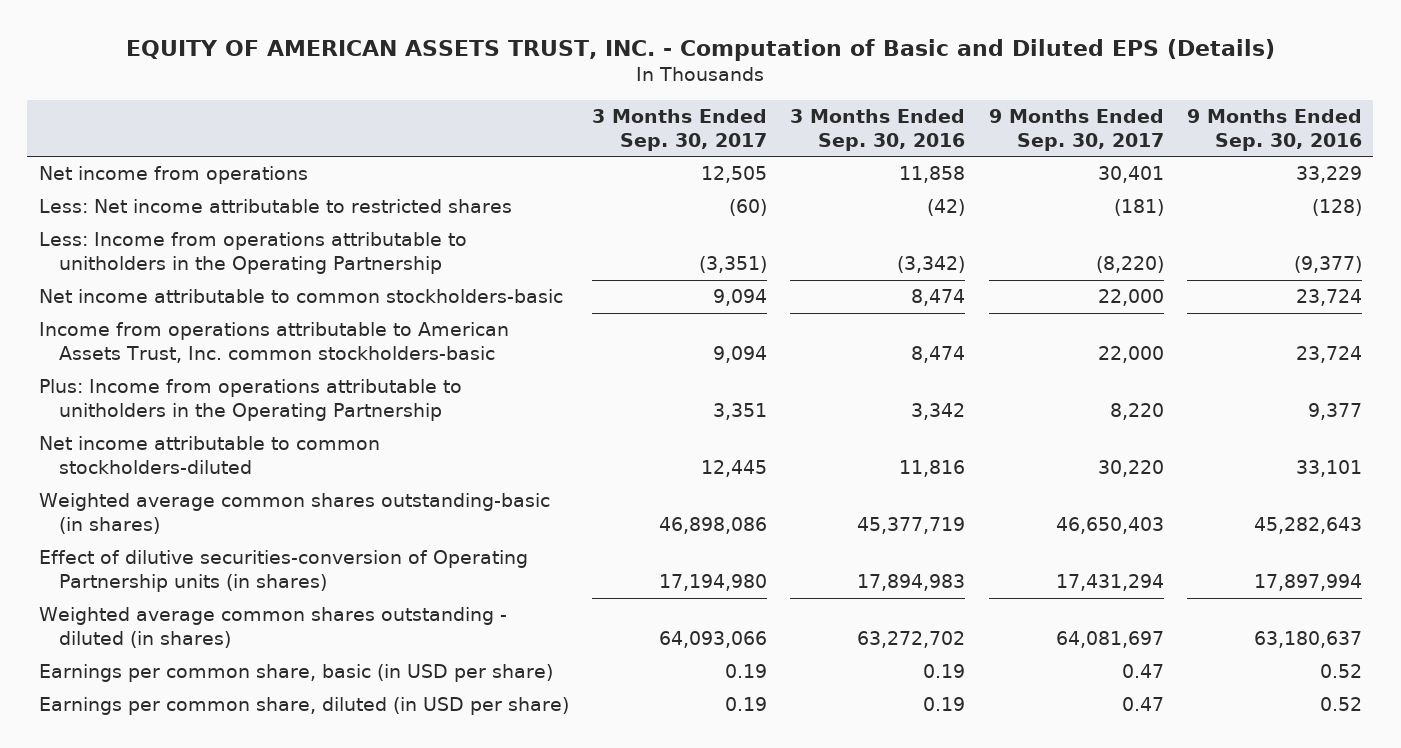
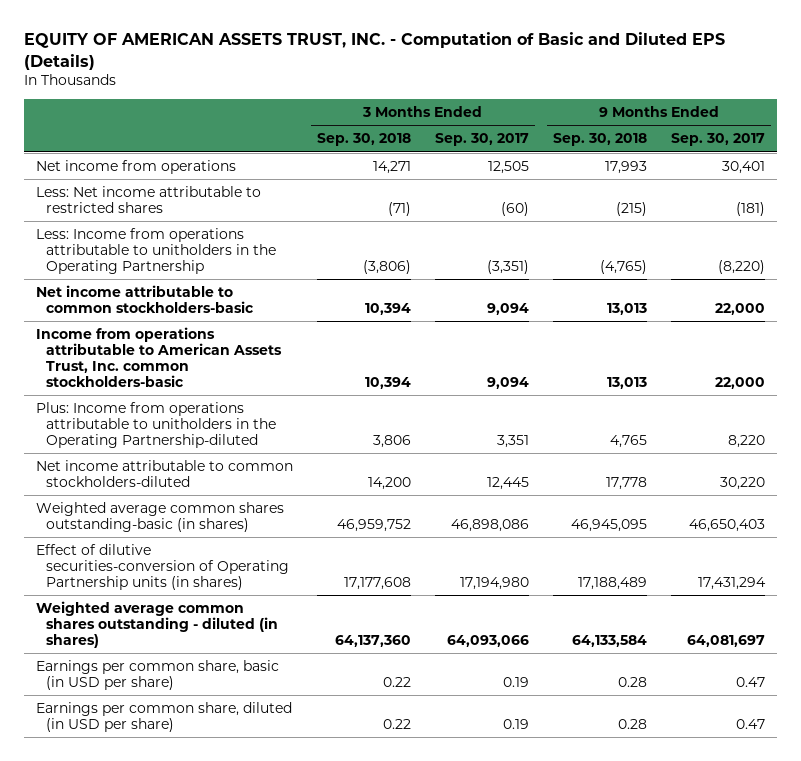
[790,109,966,151] 3 Months Ended Sep. 30, 2016 -> none
[1186,109,1362,151] 9 Months Ended Sep. 30, 2016 -> none
none -> [316,133,411,147] Sep. 30, 2018
none -> [552,133,647,147] Sep. 30, 2018
[38,379,462,421] Plus: Income from operations attributable to unitholders in the Operating Partnership -> [35,401,276,449] Plus: Income from operations attributable to unitholders in the Operating Partnership-diluted

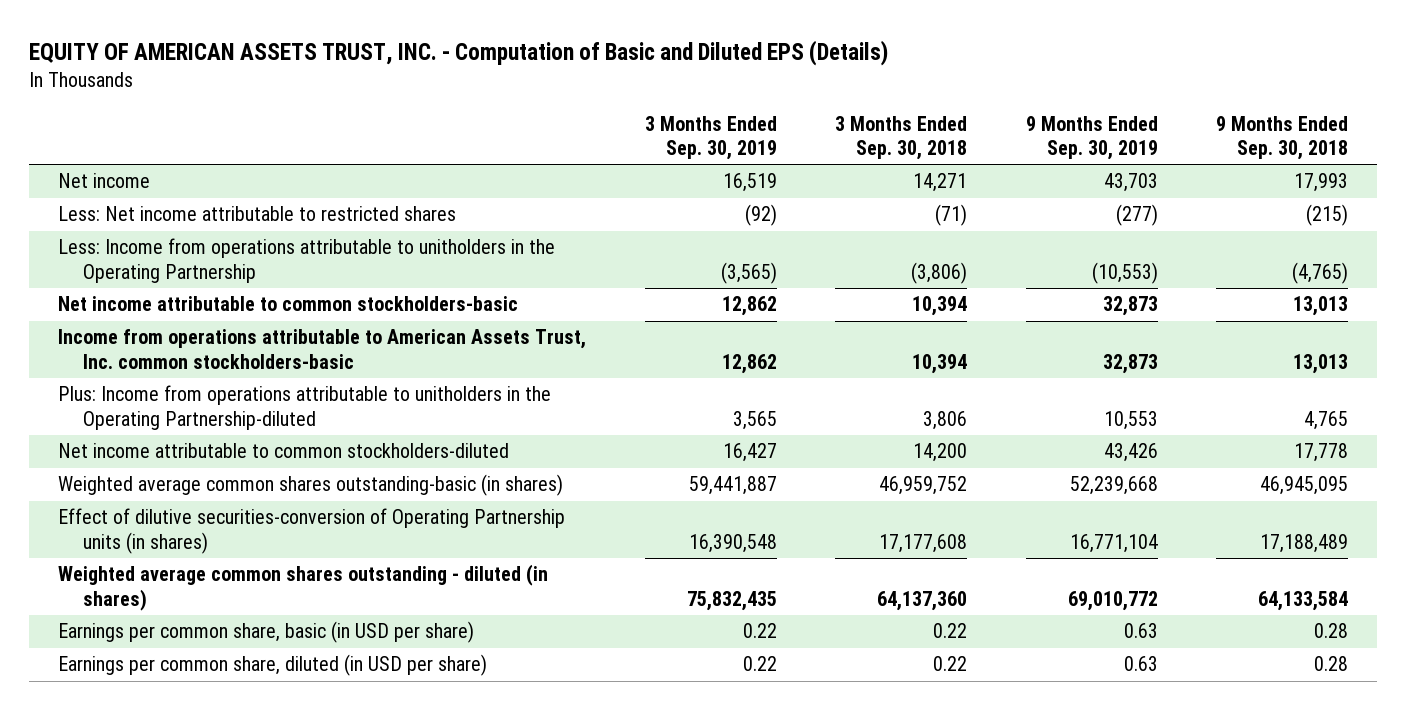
[434,133,529,147] Sep. 30, 2017 -> none
[670,133,765,147] Sep. 30, 2017 -> none
none -> [644,115,777,161] 3 Months Ended Sep. 30, 2019
none -> [1025,115,1158,161] 9 Months Ended Sep. 30, 2019
[35,159,236,174] Net income from operations -> [58,173,151,189] Net income

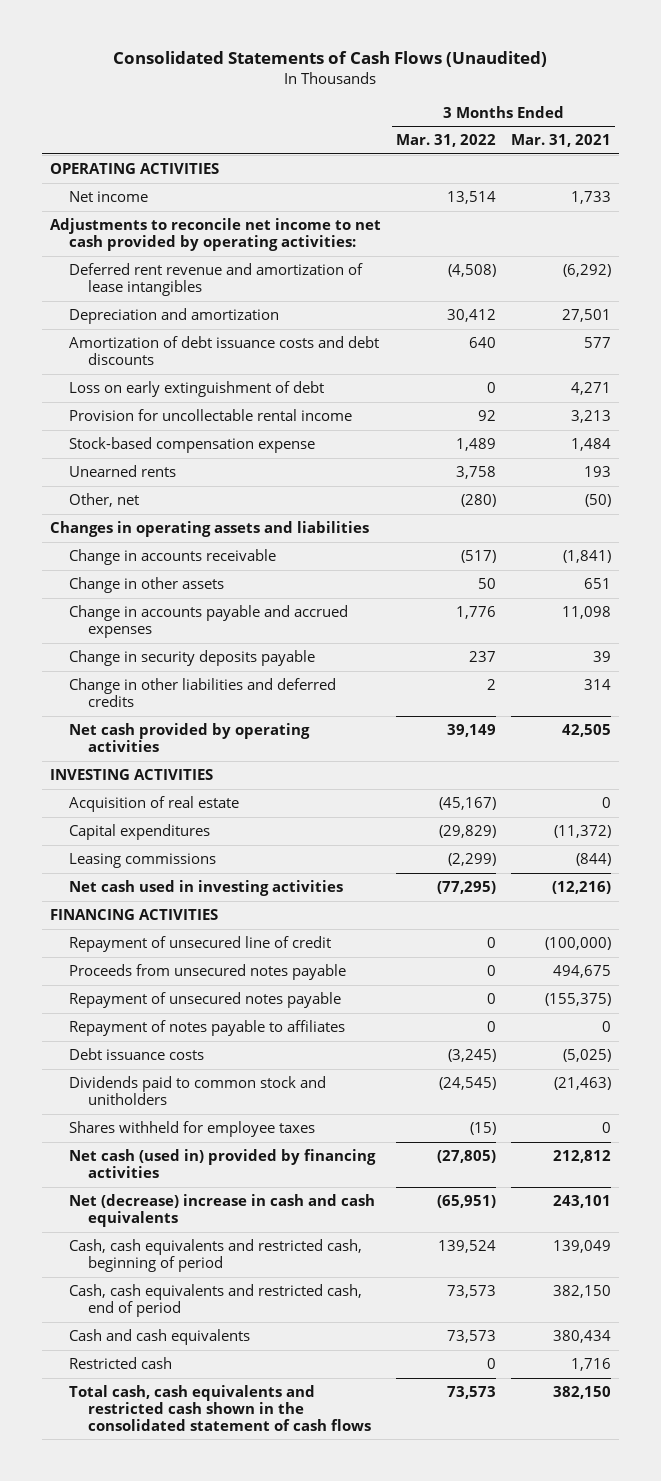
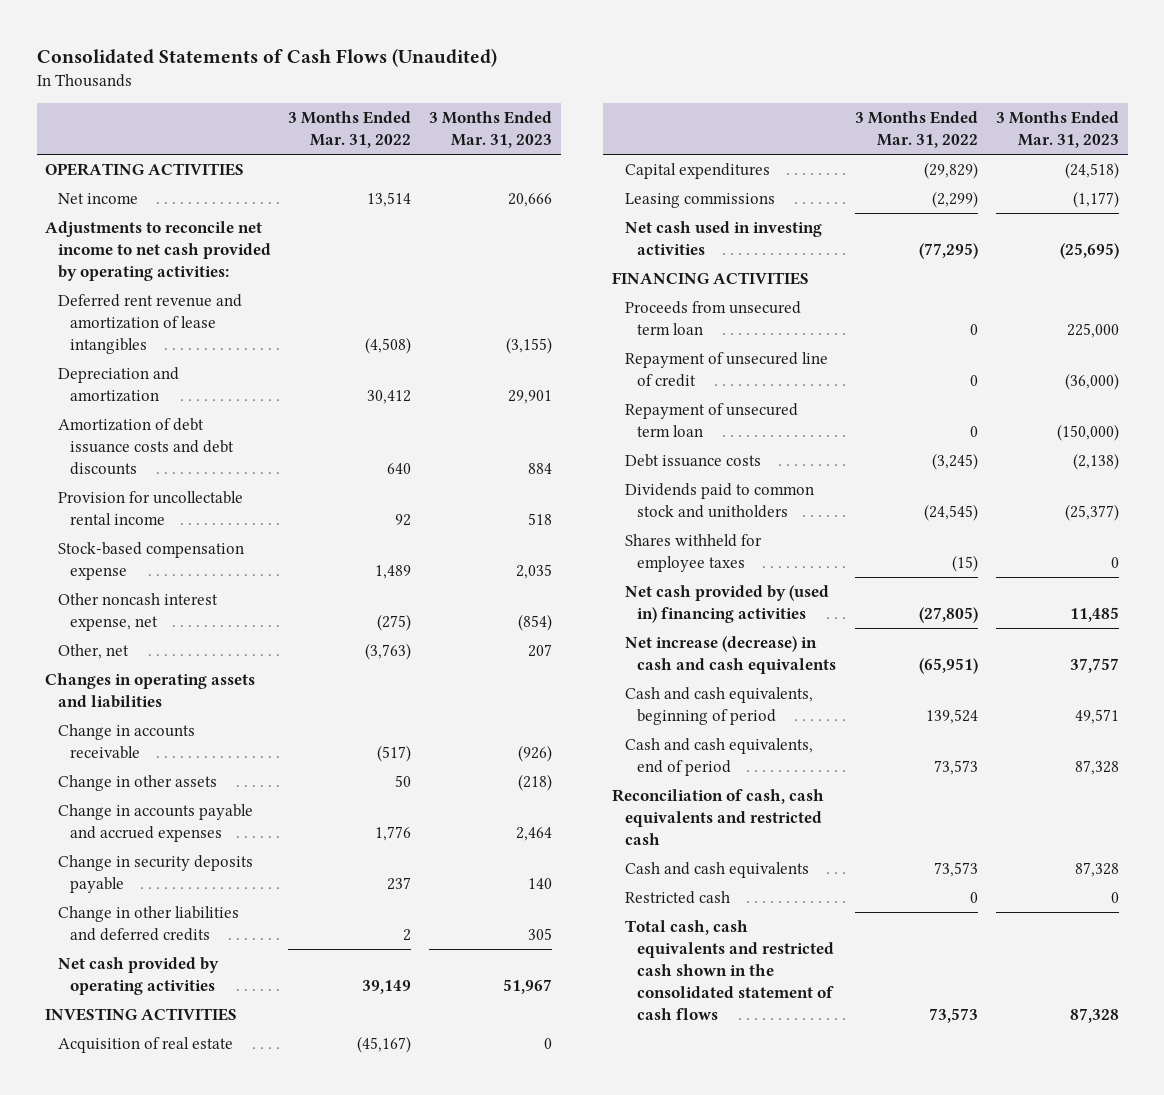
[511,134,612,148] Mar. 31, 2021 -> none
none -> [429,111,553,148] 3 Months Ended Mar. 31, 2023
[68,380,324,397] Loss on early extinguishment of debt -> none
[68,464,176,477] Unearned rents -> none
none -> [57,593,218,632] Other noncash interest expense, net
[460,493,496,507] (280) -> [365,643,412,661] (3,763)
none -> [624,301,801,336] Proceeds from unsecured term loan
[68,963,346,980] Proceeds from unsecured notes payable -> none
[68,1019,345,1036] Repayment of notes payable to affiliates -> none
[68,991,341,1008] Repayment of unsecured notes payable -> [624,403,798,438] Repayment of unsecured term loan
[68,1148,376,1178] Net cash (used in) provided by financing activities -> [624,585,829,624] Net cash provided by (used in) financing activities
[68,1193,375,1227] Net (decrease) increase in cash and cash equivalents -> [624,636,836,675] Net increase (decrease) in cash and cash equivalents
[68,1238,362,1272] Cash, cash equivalents and restricted cash, beginning of period -> [624,687,813,726] Cash and cash equivalents, beginning of period
[68,1283,362,1317] Cash, cash equivalents and restricted cash, end of period -> [624,738,813,777] Cash and cash equivalents, end of period
none -> [612,789,825,846] Reconciliation of cash, cash equivalents and restricted cash

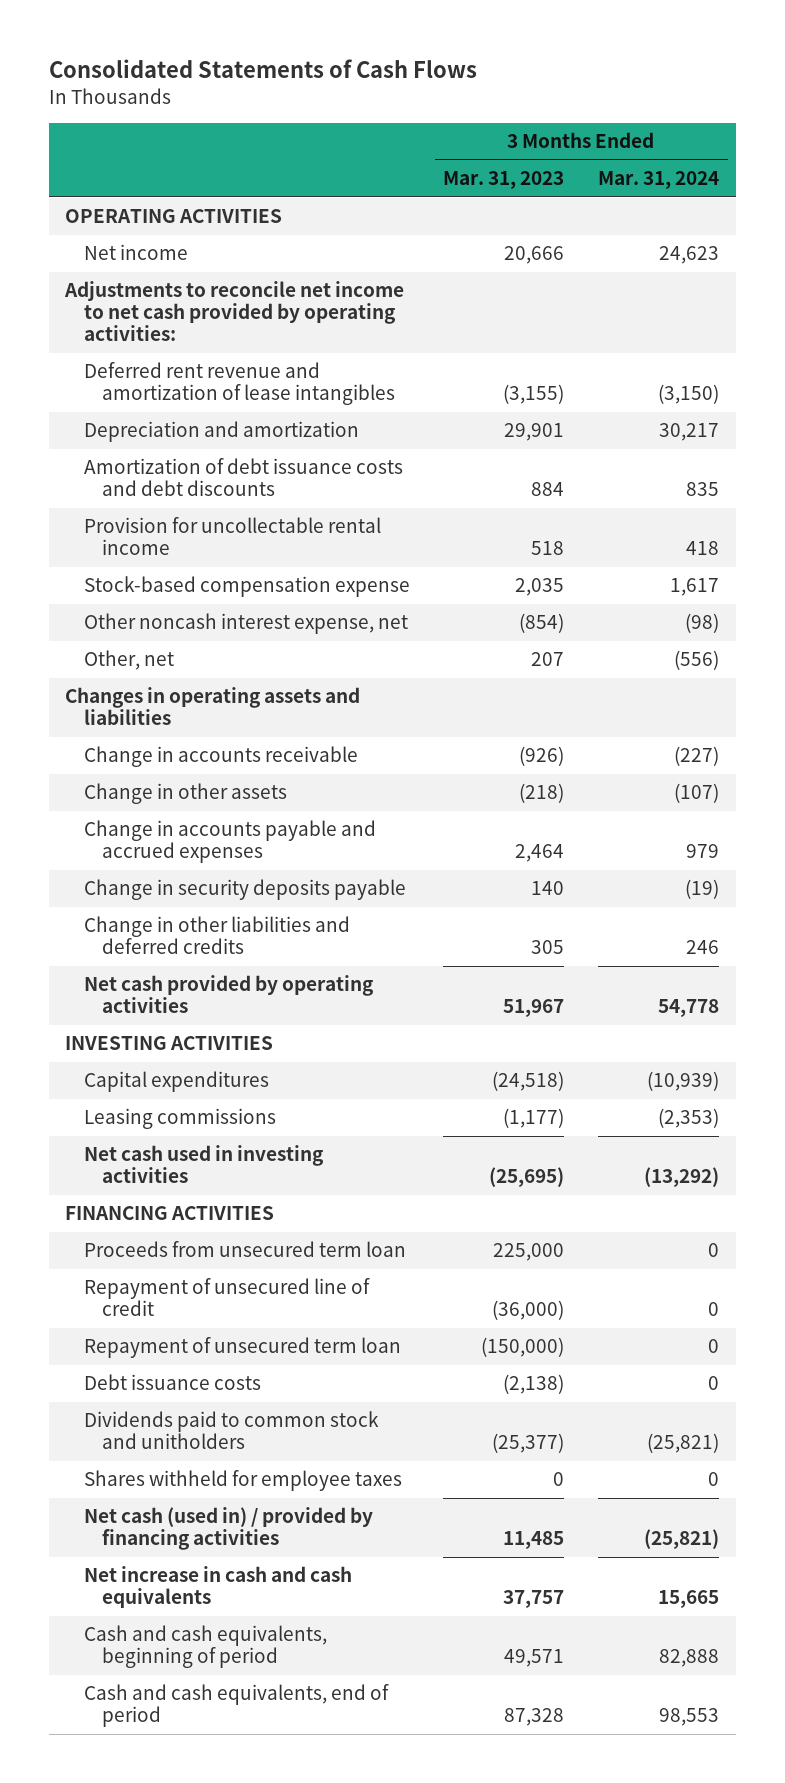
[36,47,497,67] Consolidated Statements of Cash Flows (Unaudited) -> [48,59,477,79] Consolidated Statements of Cash Flows
[288,111,412,148] 3 Months Ended Mar. 31, 2022 -> none
none -> [598,171,720,190] Mar. 31, 2024
[57,1037,233,1054] Acquisition of real estate -> none
[624,585,829,624] Net cash provided by (used in) financing activities -> [83,1507,373,1551] Net cash (used in) / provided by financing activities
[624,636,836,675] Net increase (decrease) in cash and cash equivalents -> [83,1566,352,1609] Net increase in cash and cash equivalents
[612,789,825,846] Reconciliation of cash, cash equivalents and restricted cash -> none
[624,862,809,879] Cash and cash equivalents -> none
[624,891,730,905] Restricted cash -> none
[624,920,834,1020] Total cash, cash equivalents and restricted cash shown in the consolidated statement of cash flows -> none

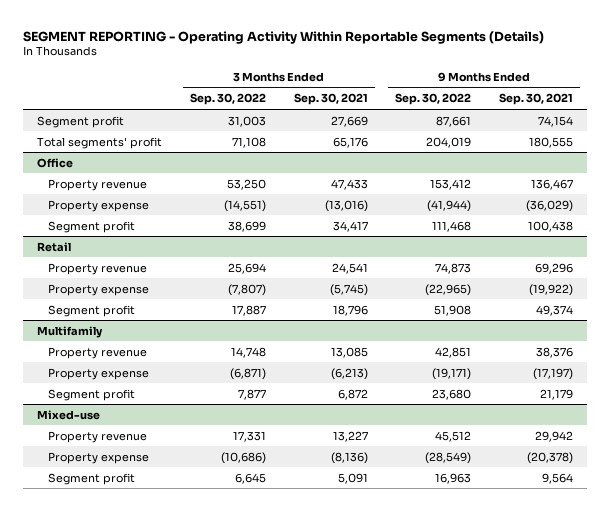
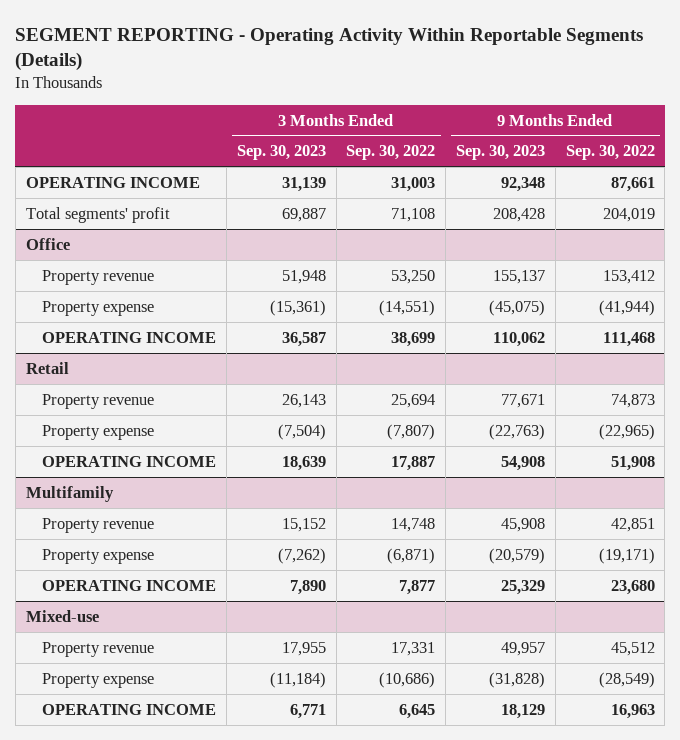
[293,93,368,106] Sep. 30, 2021 -> none
[498,93,573,106] Sep. 30, 2021 -> none
none -> [236,145,326,161] Sep. 30, 2023
none -> [456,145,546,161] Sep. 30, 2023
[37,115,125,128] Segment profit -> [25,176,200,188] OPERATING INCOME
[47,220,135,233] Segment profit -> [42,331,217,343] OPERATING INCOME
[47,304,135,317] Segment profit -> [42,455,217,467] OPERATING INCOME
[47,388,135,401] Segment profit -> [42,579,217,591] OPERATING INCOME
[47,472,135,485] Segment profit -> [42,703,217,715] OPERATING INCOME

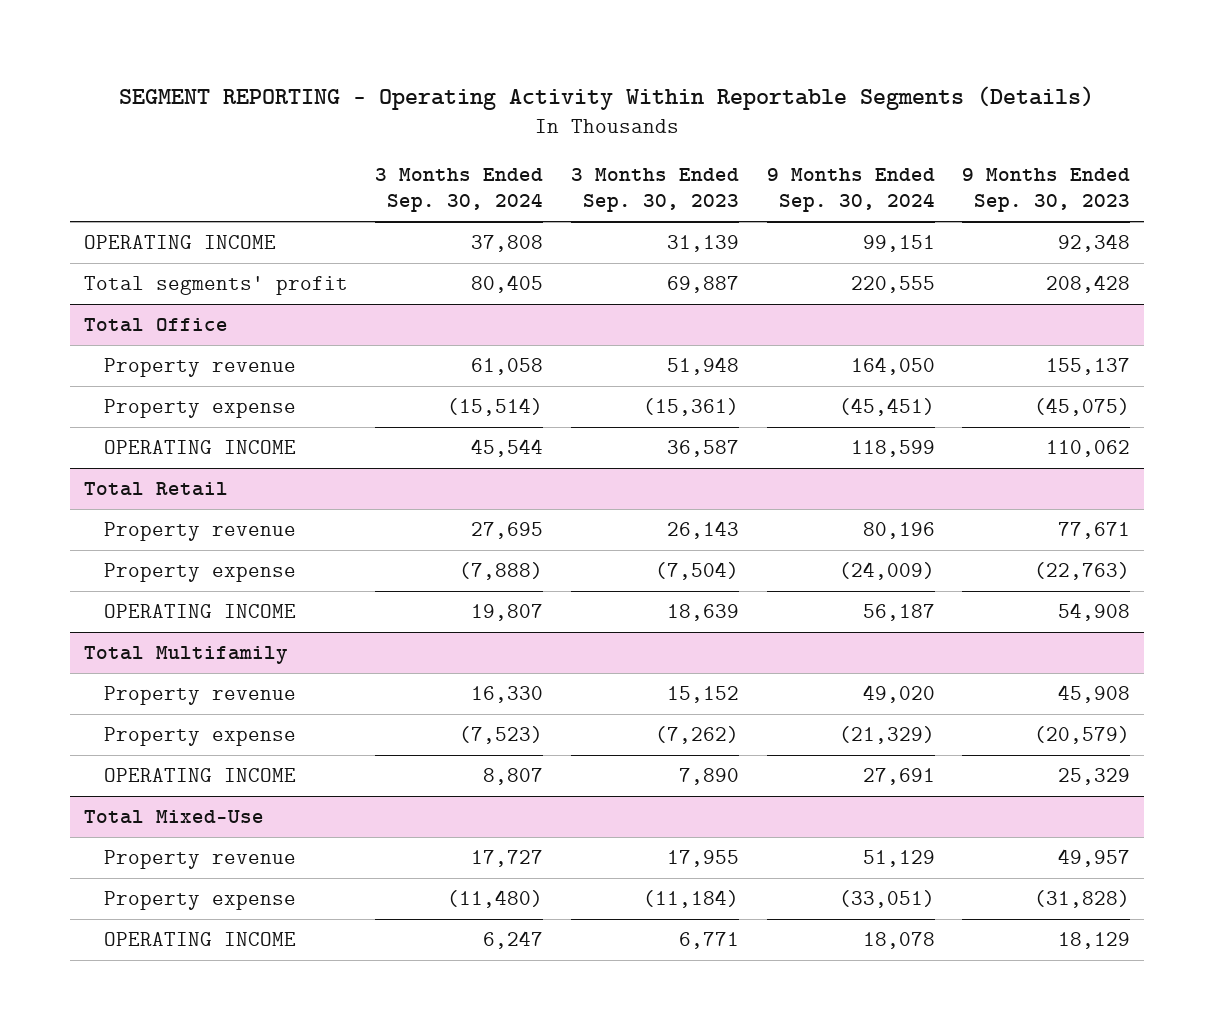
[346,145,436,161] Sep. 30, 2022 -> none
[565,145,655,161] Sep. 30, 2022 -> none
none -> [375,168,544,213] 3 Months Ended Sep. 30, 2024
none -> [766,168,935,213] 9 Months Ended Sep. 30, 2024
[25,237,70,250] Office -> [83,318,228,333] Total Office
[25,361,69,374] Retail -> [83,482,228,497] Total Retail
[25,485,114,502] Multifamily -> [83,646,288,665] Total Multifamily
[25,609,99,622] Mixed-use -> [83,810,264,825] Total Mixed-Use

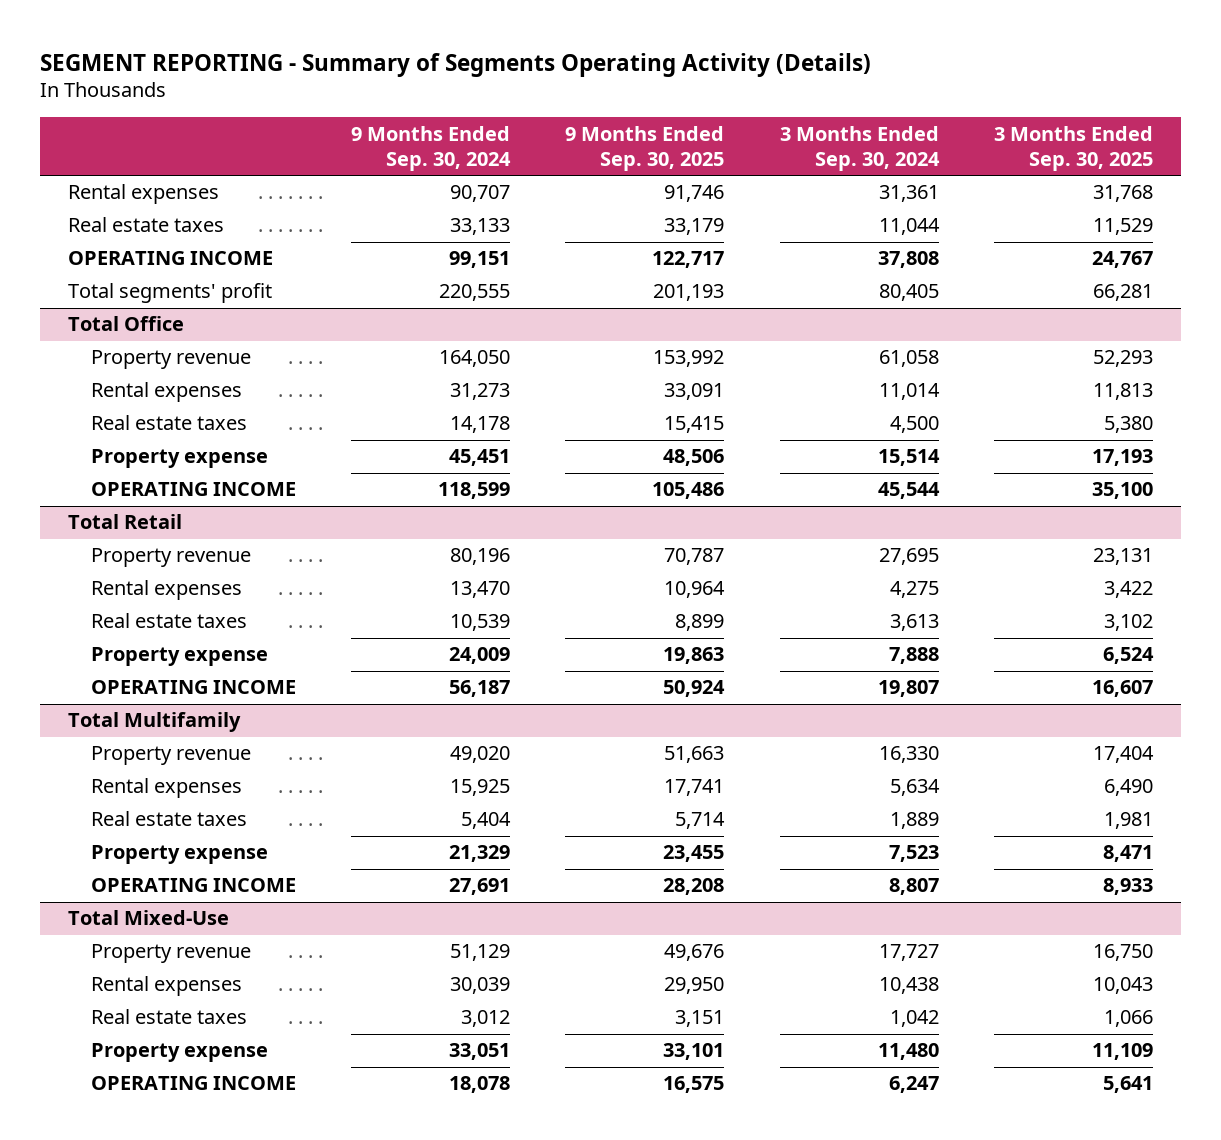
[119,85,1095,110] SEGMENT REPORTING - Operating Activity Within Reportable Segments (Details) -> [39,52,871,77] SEGMENT REPORTING - Summary of Segments Operating Activity (Details)
[571,168,740,213] 3 Months Ended Sep. 30, 2023 -> none
[962,168,1131,213] 9 Months Ended Sep. 30, 2023 -> none
none -> [565,125,725,172] 9 Months Ended Sep. 30, 2025
none -> [994,125,1154,172] 3 Months Ended Sep. 30, 2025
none -> [67,184,219,205] Rental expenses
none -> [67,217,224,233] Real estate taxes
none -> [90,382,242,403] Rental expenses
none -> [90,415,247,431] Real estate taxes
[447,398,544,417] (15,514) -> [877,449,940,467] 15,514
[838,398,935,417] (45,451) -> [449,449,511,467] 45,451
none -> [90,580,242,601] Rental expenses
none -> [90,613,247,629] Real estate taxes
[459,562,544,581] (7,888) -> [888,647,939,665] 7,888
[838,562,935,581] (24,009) -> [449,647,511,665] 24,009
none -> [90,778,242,799] Rental expenses
none -> [90,811,247,827] Real estate taxes
[459,726,544,745] (7,523) -> [888,845,939,863] 7,523
[838,726,935,745] (21,329) -> [449,845,511,863] 21,329
none -> [90,976,242,997] Rental expenses
none -> [90,1009,247,1025] Real estate taxes
[447,890,544,909] (11,480) -> [877,1043,939,1061] 11,480
[838,890,935,909] (33,051) -> [449,1043,511,1061] 33,051

